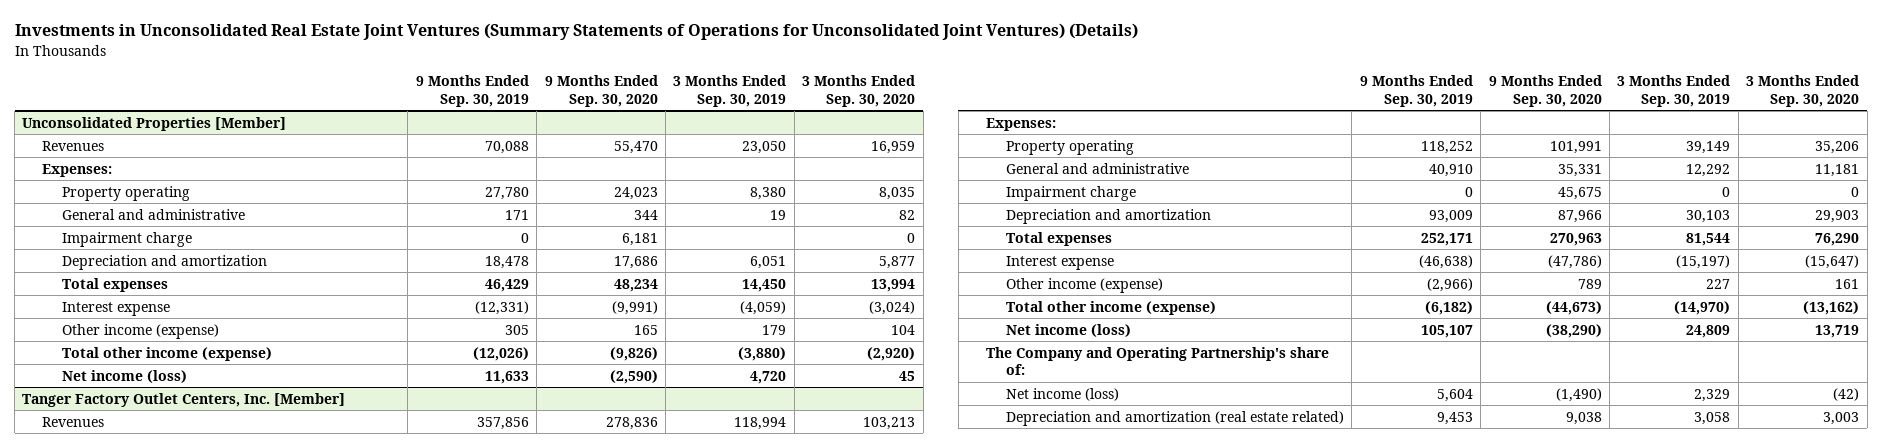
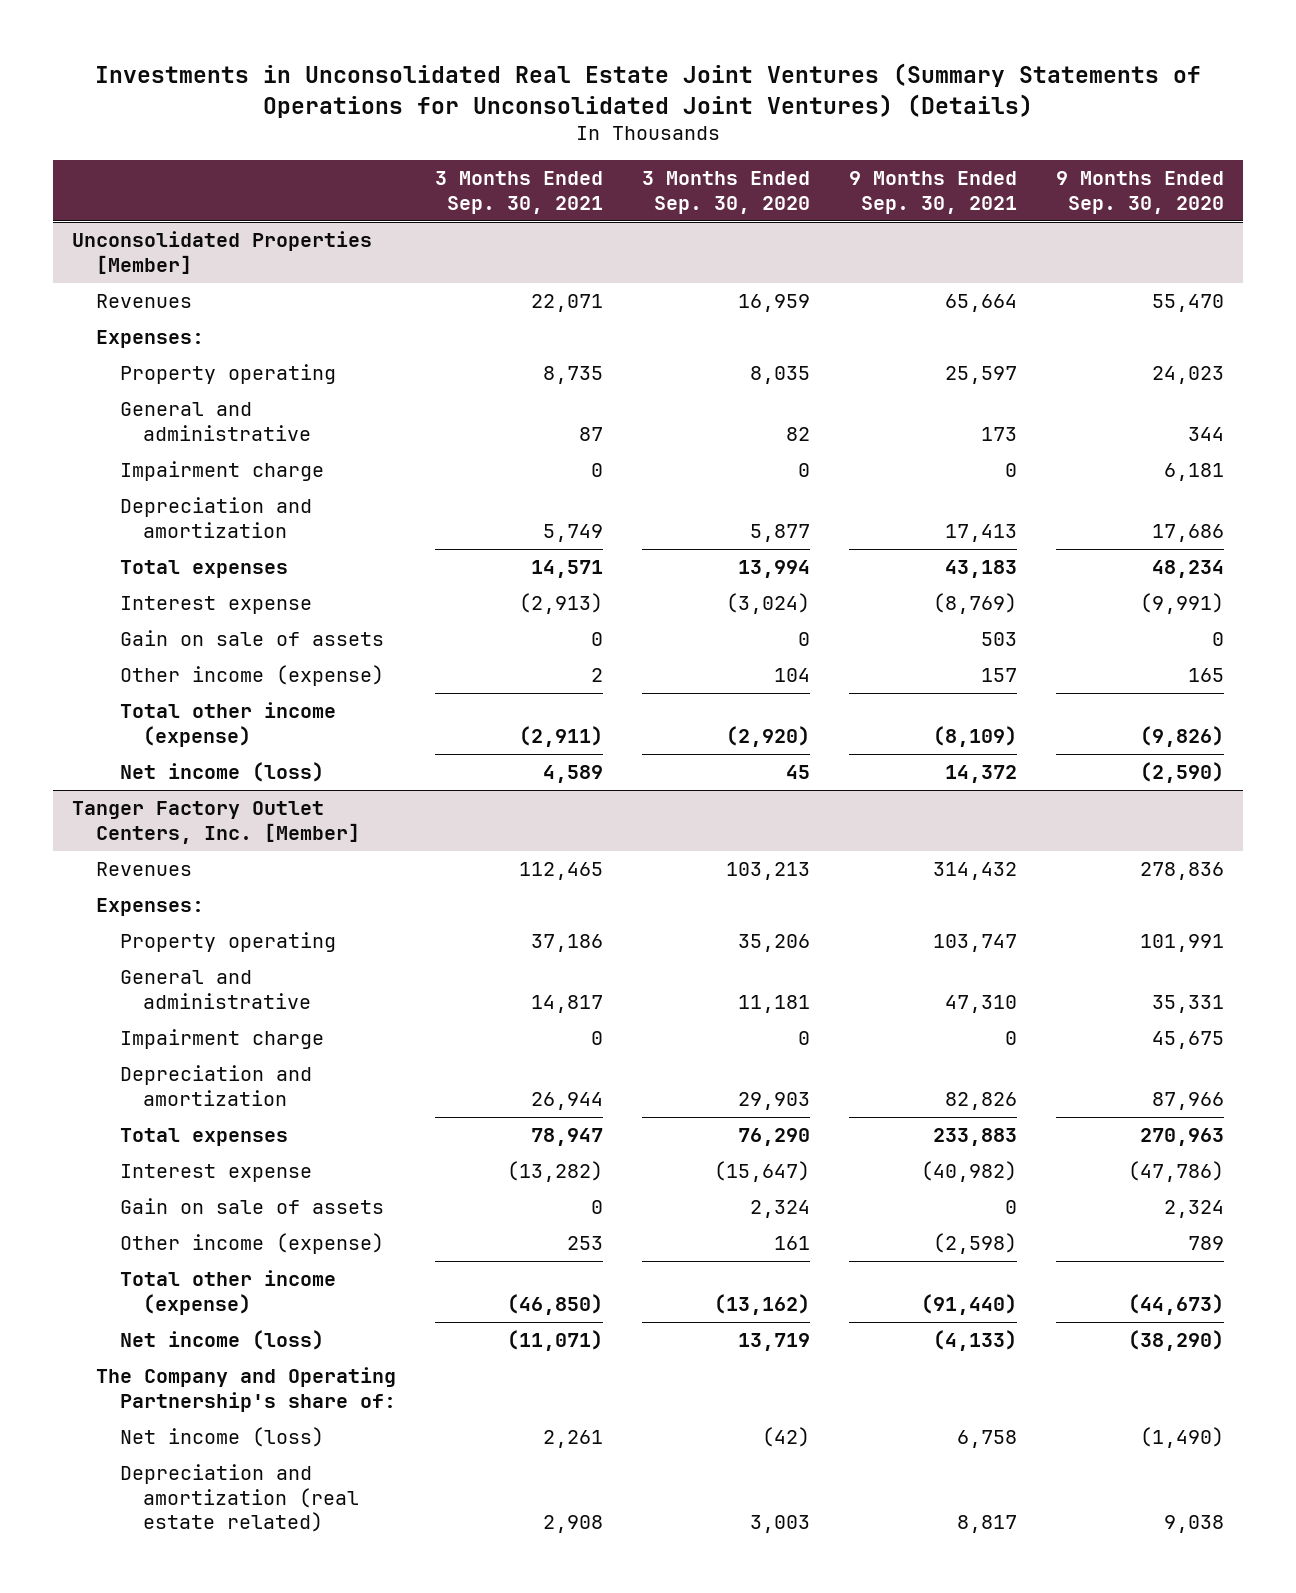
[415,75,529,107] 9 Months Ended Sep. 30, 2019 -> none
[673,75,787,107] 3 Months Ended Sep. 30, 2019 -> none
none -> [434,171,603,214] 3 Months Ended Sep. 30, 2021
none -> [848,171,1017,214] 9 Months Ended Sep. 30, 2021
none -> [119,630,384,647] Gain on sale of assets
none -> [119,1198,384,1215] Gain on sale of assets

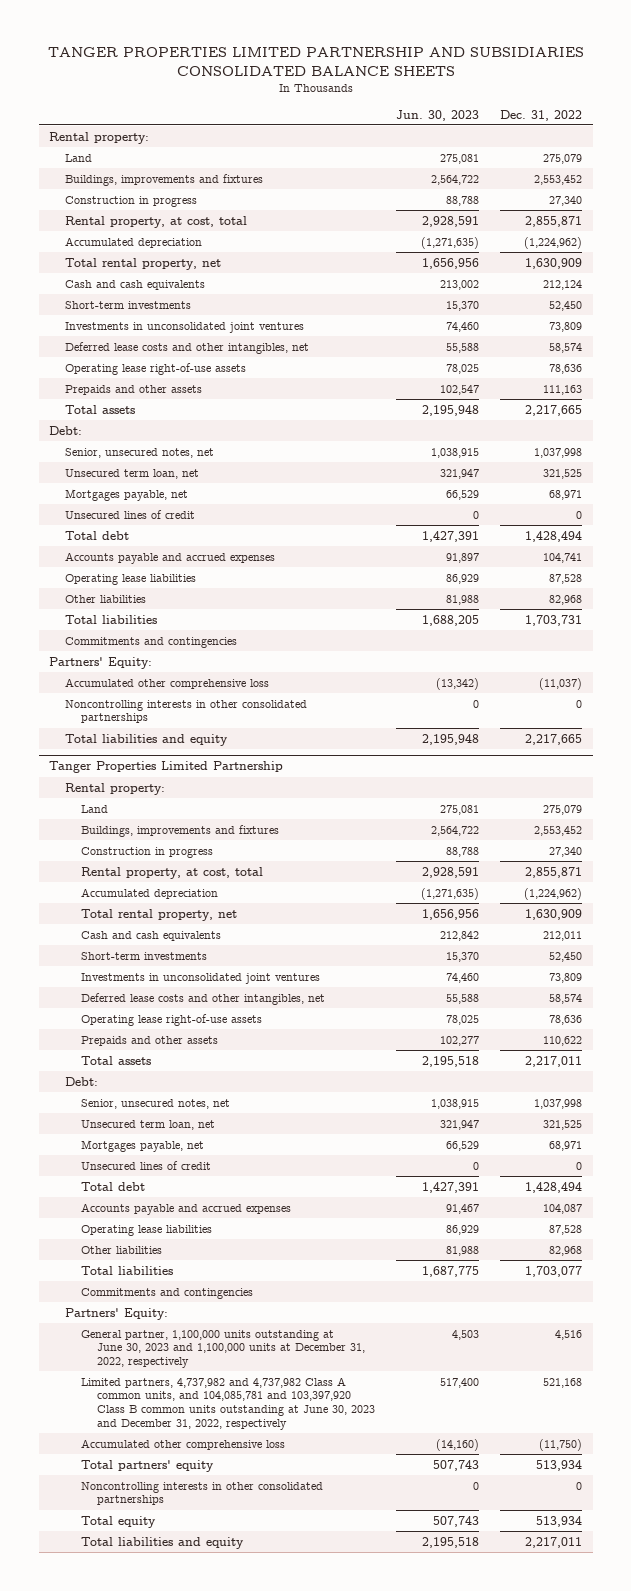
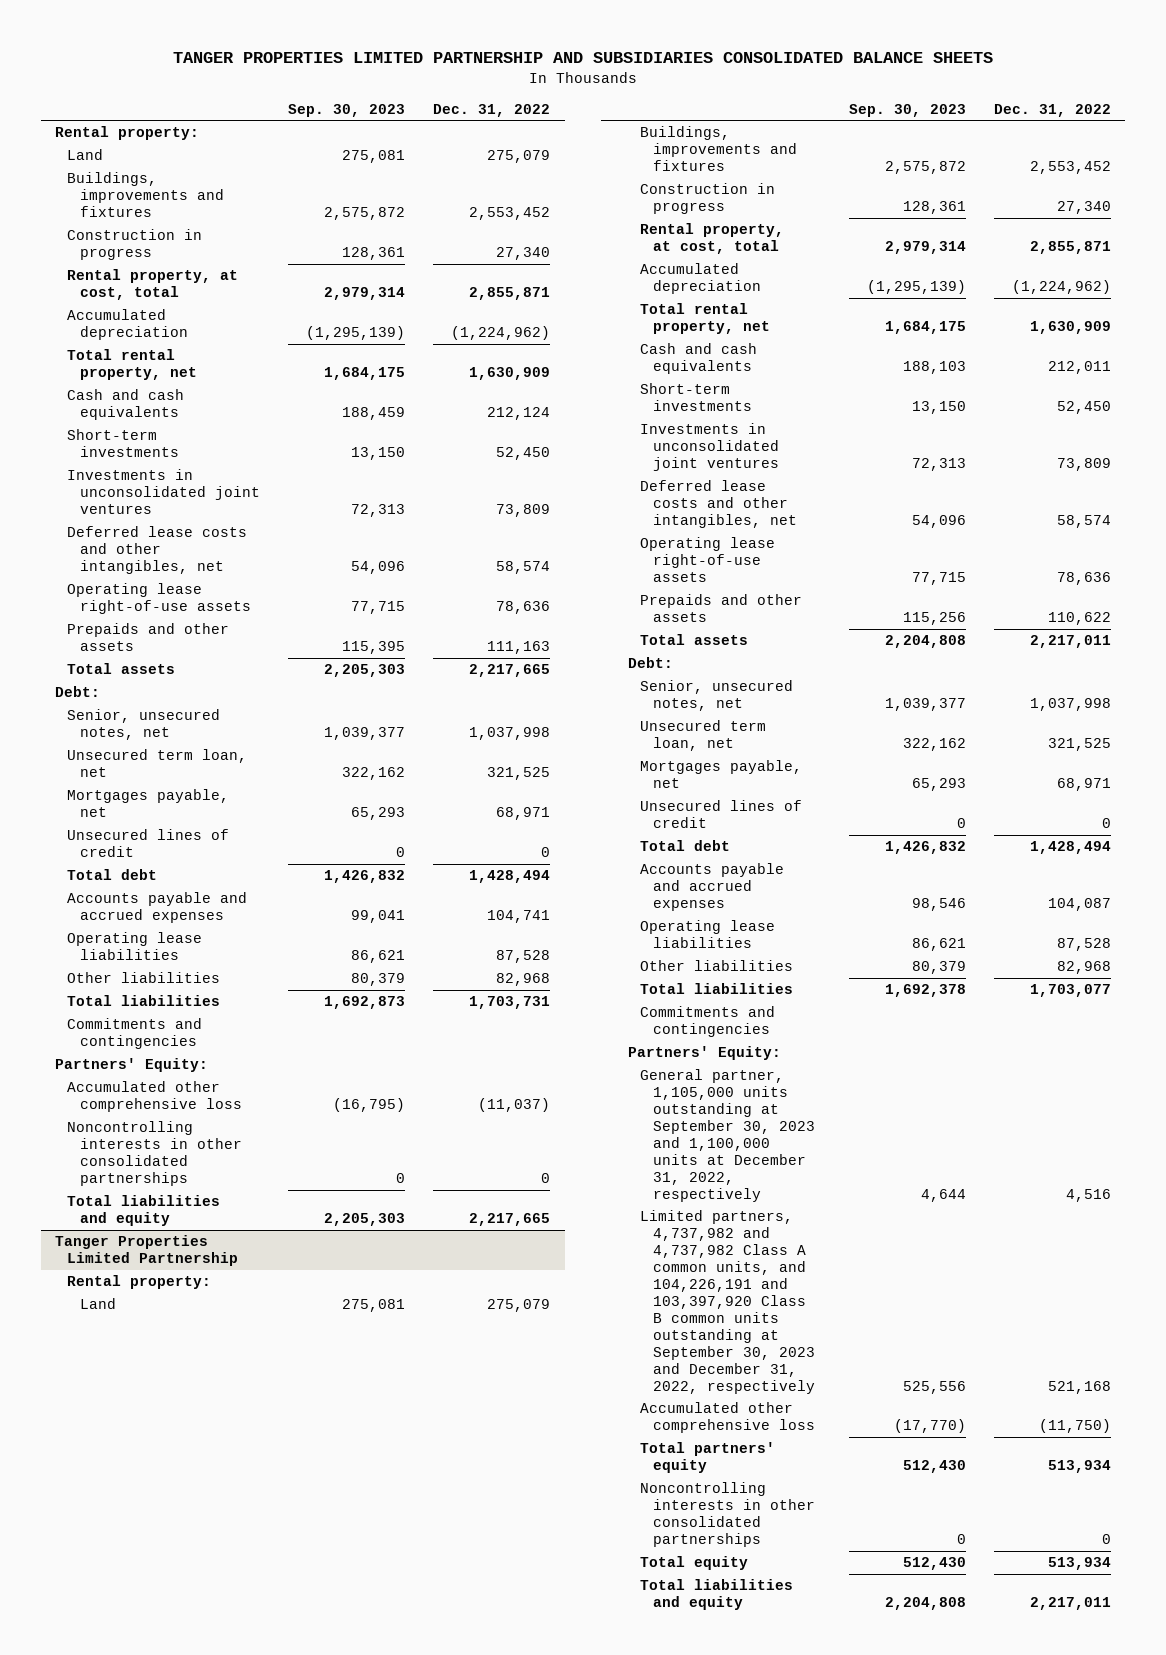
[396,109,480,121] Jun. 30, 2023 -> none
none -> [288,103,406,117] Sep. 30, 2023
[81,1329,366,1369] General partner, 1,100,000 units outstanding at June 30, 2023 and 1,100,000 units at December 31, 2022, respectively -> [640,1069,815,1202] General partner, 1,105,000 units outstanding at September 30, 2023 and 1,100,000 units at December 31, 2022, respectively
[81,1376,376,1430] Limited partners, 4,737,982 and 4,737,982 Class A common units, and 104,085,781 and 103,397,920 Class B common units outstanding at June 30, 2023 and December 31, 2022, respectively -> [640,1210,815,1394] Limited partners, 4,737,982 and 4,737,982 Class A common units, and 104,226,191 and 103,397,920 Class B common units outstanding at September 30, 2023 and December 31, 2022, respectively

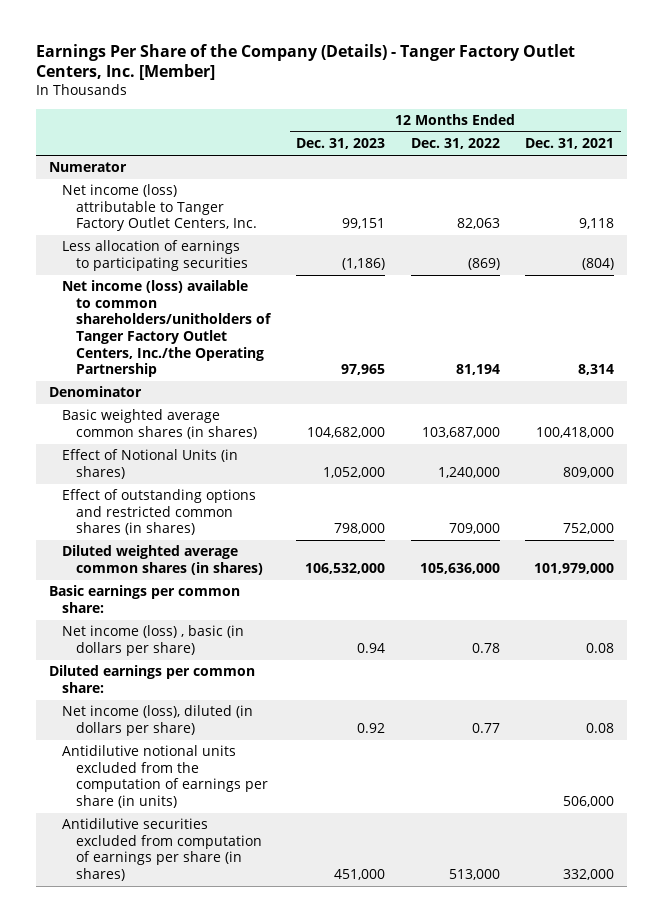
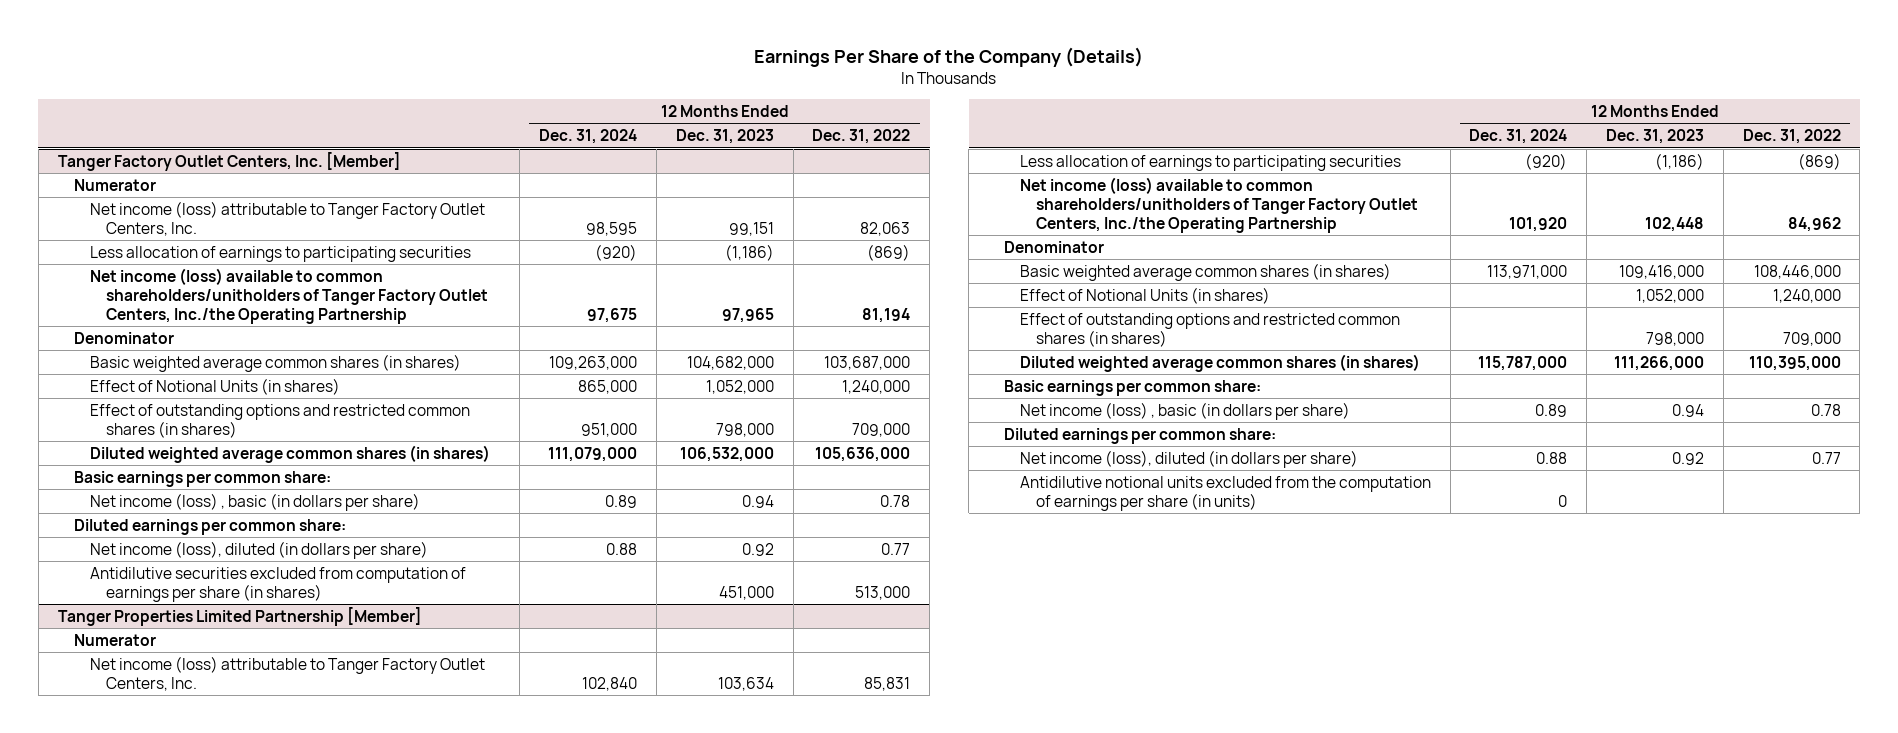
[35,43,575,81] Earnings Per Share of the Company (Details) - Tanger Factory Outlet Centers, Inc. [Member] -> [754,46,1144,67] Earnings Per Share of the Company (Details)
[525,138,615,150] Dec. 31, 2021 -> none
none -> [539,129,638,145] Dec. 31, 2024
none -> [57,151,401,171] Tanger Factory Outlet Centers, Inc. [Member]
[62,745,269,808] Antidilutive notional units excluded from the computation of earnings per share (in units) -> none
none -> [57,606,422,626] Tanger Properties Limited Partnership [Member]
none -> [73,633,156,646] Numerator
none -> [89,655,485,691] Net income (loss) attributable to Tanger Factory Outlet Centers, Inc.
none -> [1019,154,1401,171] Less allocation of earnings to participating securities
none -> [1019,176,1418,233] Net income (loss) available to common shareholders/unitholders of Tanger Factory Outlet Centers, Inc./the Operating Partnership
none -> [1003,240,1104,253] Denominator
none -> [1019,262,1391,281] Basic weighted average common shares (in shares)
none -> [1019,286,1270,304] Effect of Notional Units (in shares)
none -> [1019,312,1400,347] Effect of outstanding options and restricted common shares (in shares)
none -> [1019,353,1420,372] Diluted weighted average common shares (in shares)
none -> [1003,379,1261,396] Basic earnings per common share:
none -> [1019,401,1350,420] Net income (loss) , basic (in dollars per share)
none -> [1003,427,1276,444] Diluted earnings per common share:
none -> [1019,449,1358,468] Net income (loss), diluted (in dollars per share)
none -> [1019,475,1431,511] Antidilutive notional units excluded from the computation of earnings per share (in units)

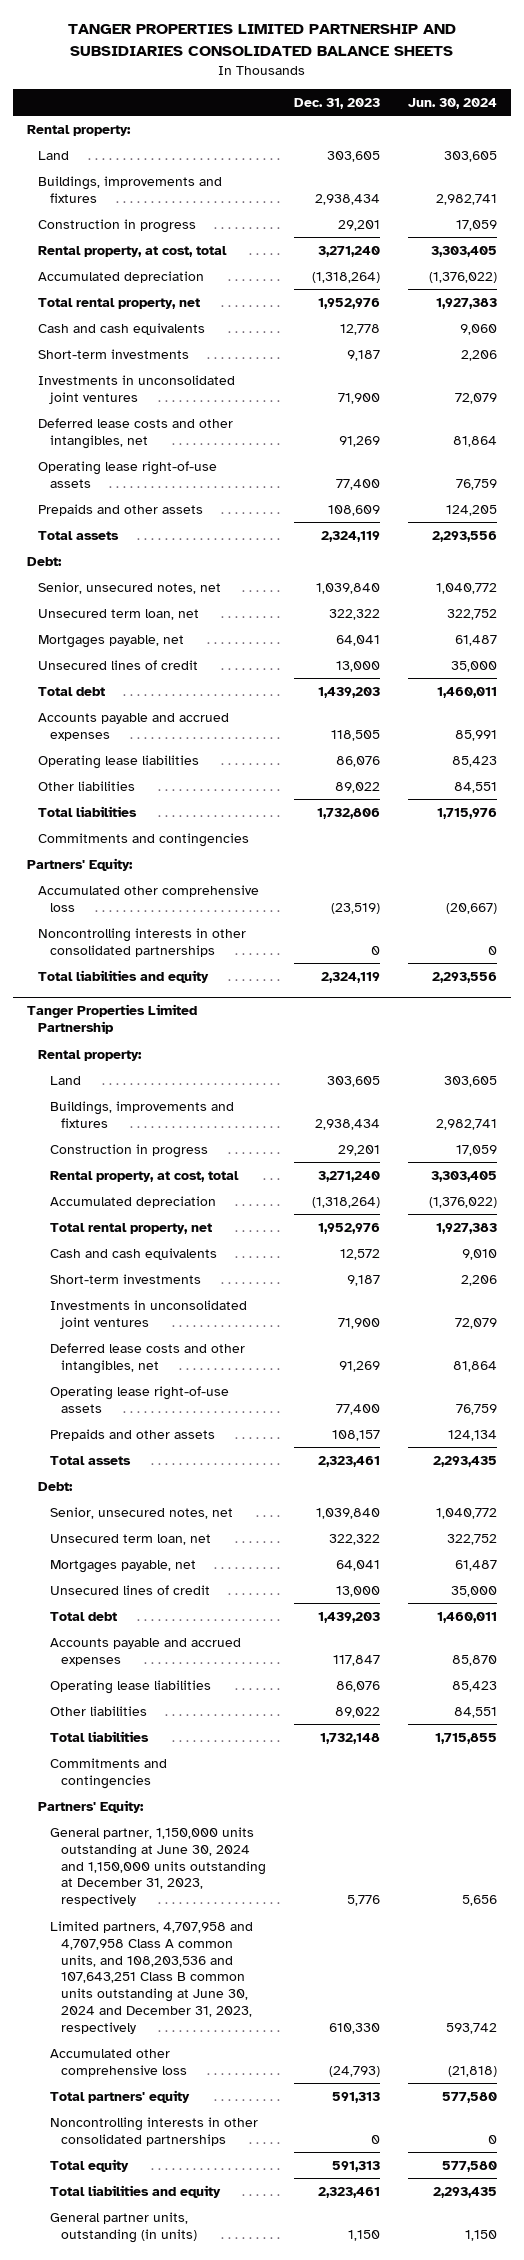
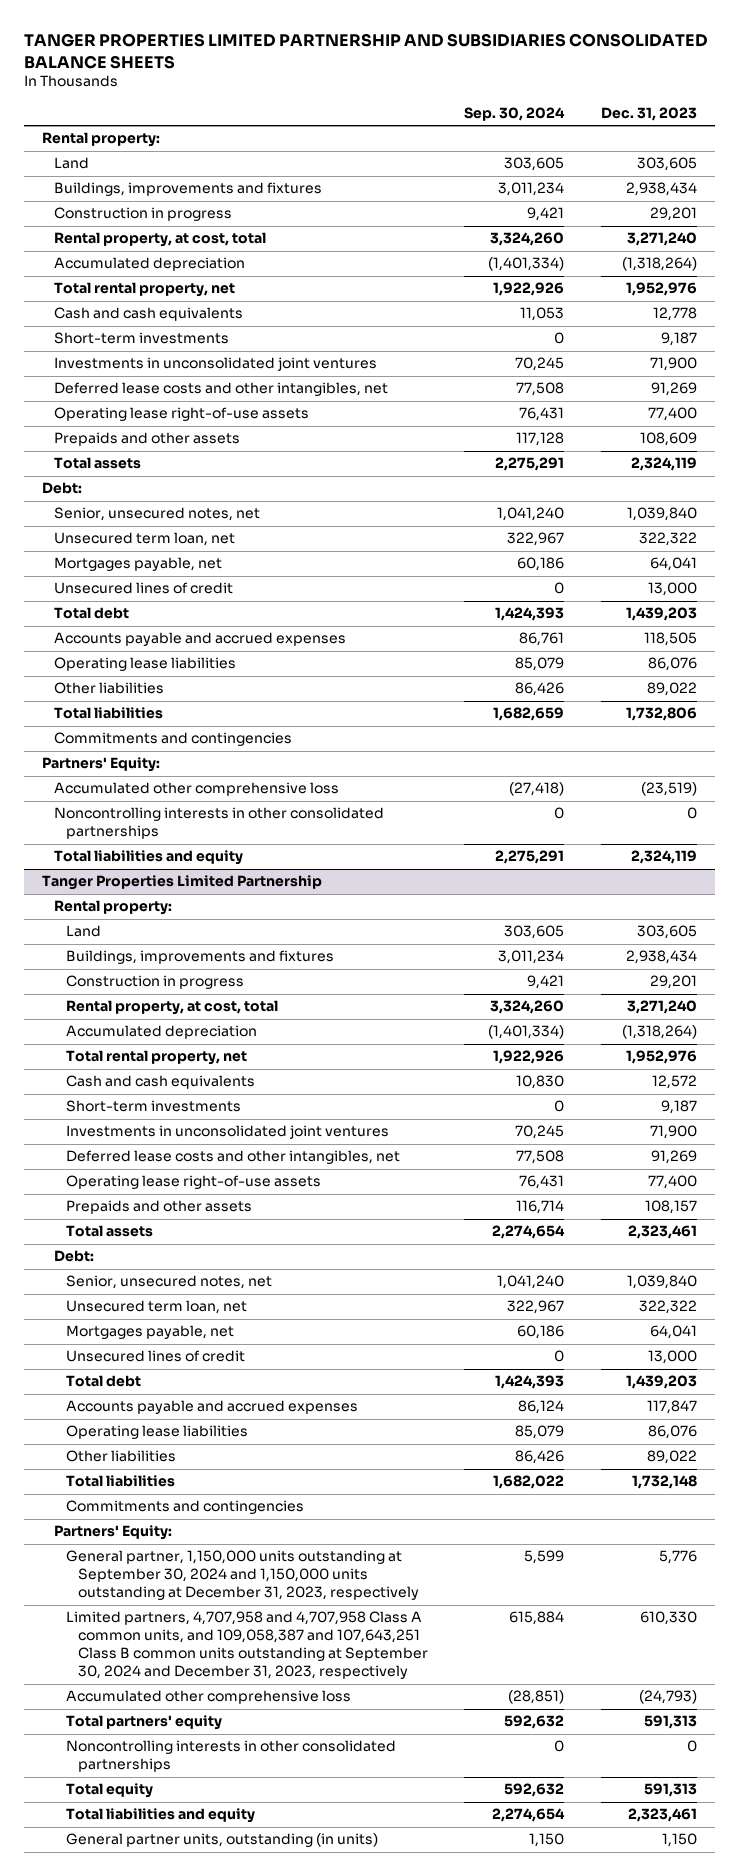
[408,97,498,109] Jun. 30, 2024 -> none
none -> [464,106,566,121] Sep. 30, 2024
[49,1826,267,1907] General partner, 1,150,000 units outstanding at June 30, 2024 and 1,150,000 units outstanding at December 31, 2023, respectively -> [66,1550,419,1601] General partner, 1,150,000 units outstanding at September 30, 2024 and 1,150,000 units outstanding at December 31, 2023, respectively
[49,1920,253,2035] Limited partners, 4,707,958 and 4,707,958 Class A common units, and 108,203,536 and 107,643,251 Class B common units outstanding at June 30, 2024 and December 31, 2023, respectively -> [66,1611,428,1680] Limited partners, 4,707,958 and 4,707,958 Class A common units, and 109,058,387 and 107,643,251 Class B common units outstanding at September 30, 2024 and December 31, 2023, respectively

